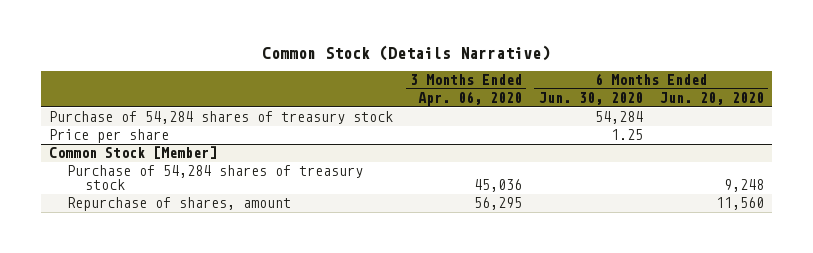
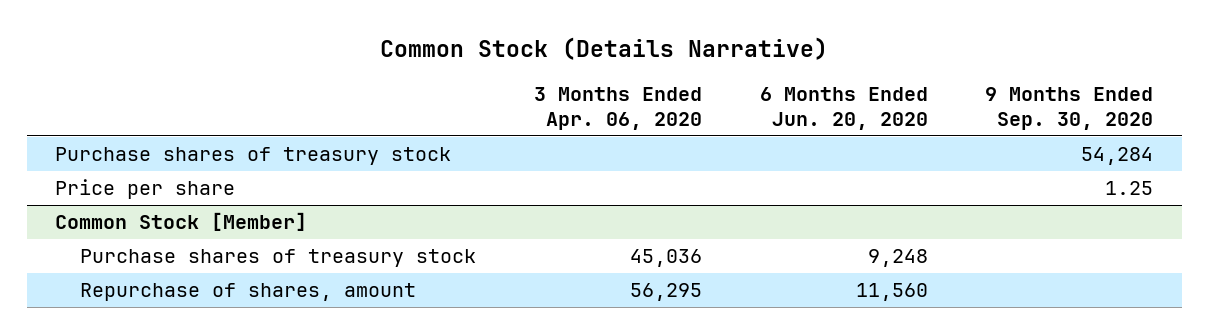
[538,92,643,106] Jun. 30, 2020 -> none
none -> [985,87,1154,131] 9 Months Ended Sep. 30, 2020
[48,111,393,125] Purchase of 54,284 shares of treasury stock -> [55,147,452,166] Purchase shares of treasury stock
[66,165,363,191] Purchase of 54,284 shares of treasury stock -> [80,249,477,268] Purchase shares of treasury stock

